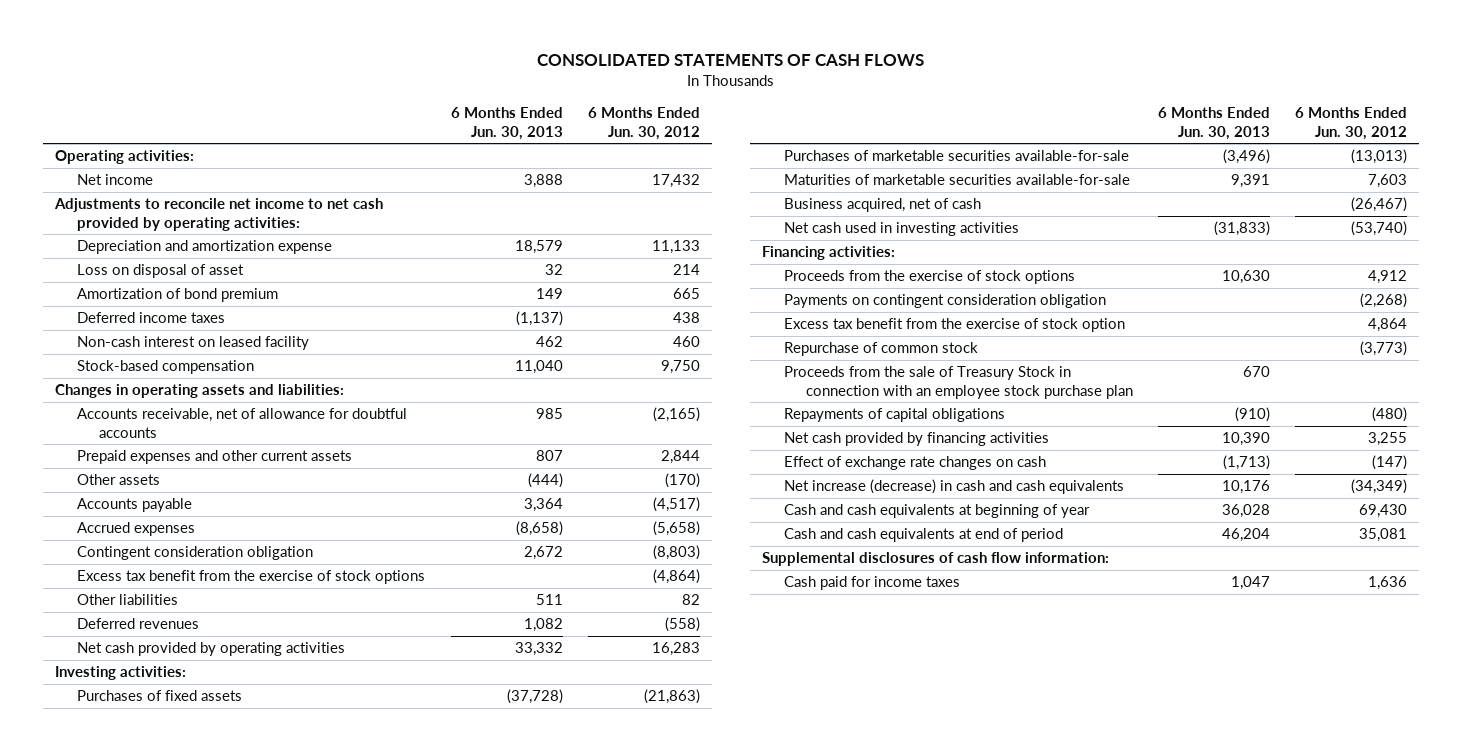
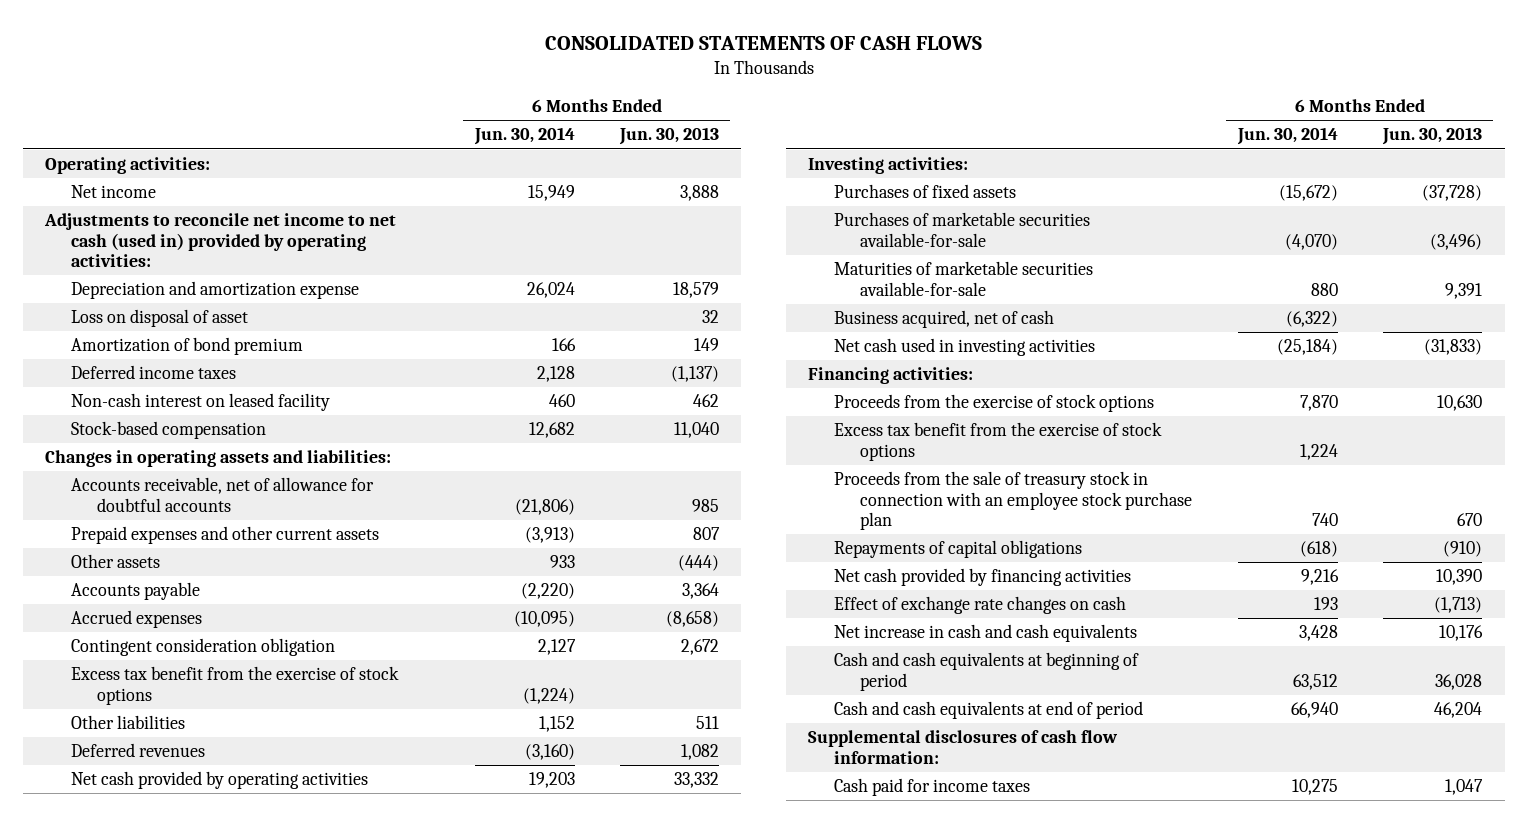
[587,107,700,140] 6 Months Ended Jun. 30, 2012 -> none
none -> [473,127,575,146] Jun. 30, 2014
[54,198,384,231] Adjustments to reconcile net income to net cash provided by operating activities: -> [44,213,397,268] Adjustments to reconcile net income to net cash (used in) provided by operating activities:
[784,294,1107,309] Payments on contingent consideration obligation -> none
[784,342,979,357] Repurchase of common stock -> none
[784,318,1126,333] Excess tax benefit from the exercise of stock option -> [834,422,1163,461] Excess tax benefit from the exercise of stock options
[784,366,1134,399] Proceeds from the sale of Treasury Stock in connection with an employee stock purchase plan -> [834,471,1193,531] Proceeds from the sale of treasury stock in connection with an employee stock purchase plan
[784,479,1125,495] Net increase (decrease) in cash and cash equivalents -> [834,624,1138,643] Net increase in cash and cash equivalents
[784,504,1091,519] Cash and cash equivalents at beginning of year -> [834,652,1140,691] Cash and cash equivalents at beginning of period

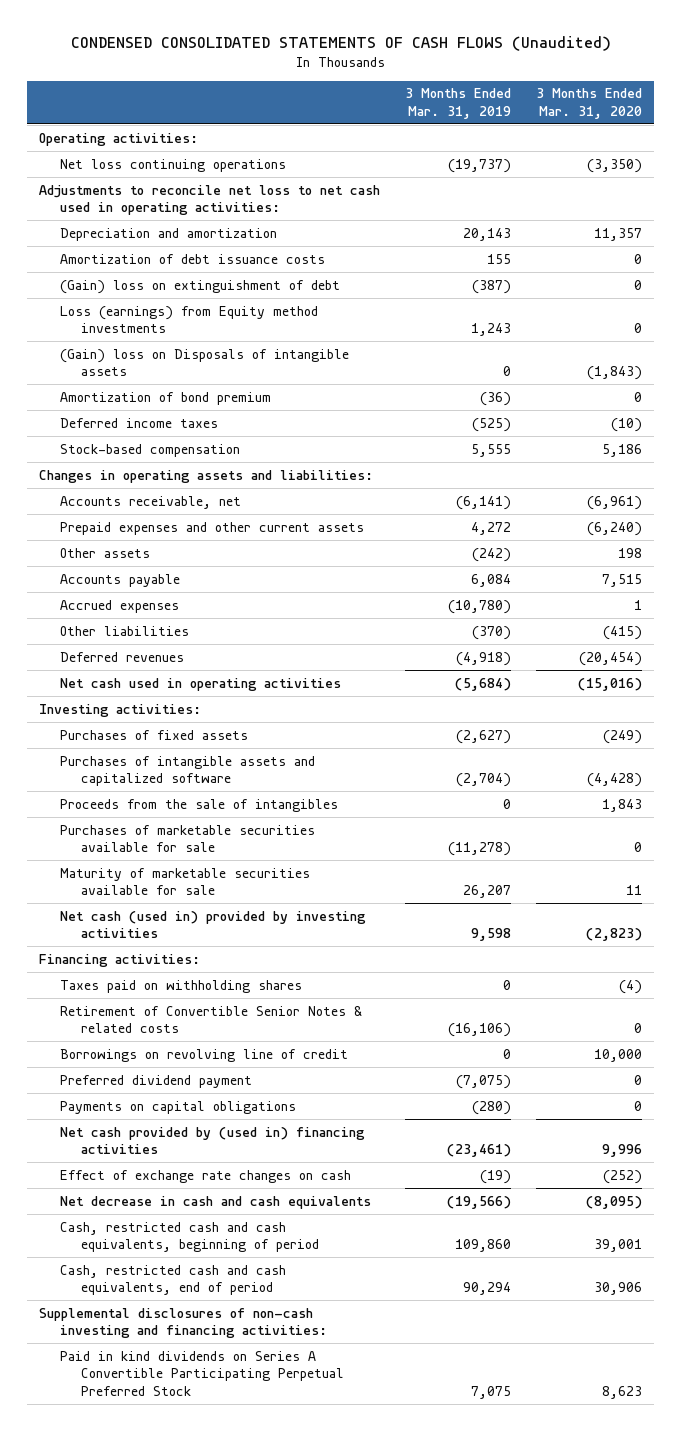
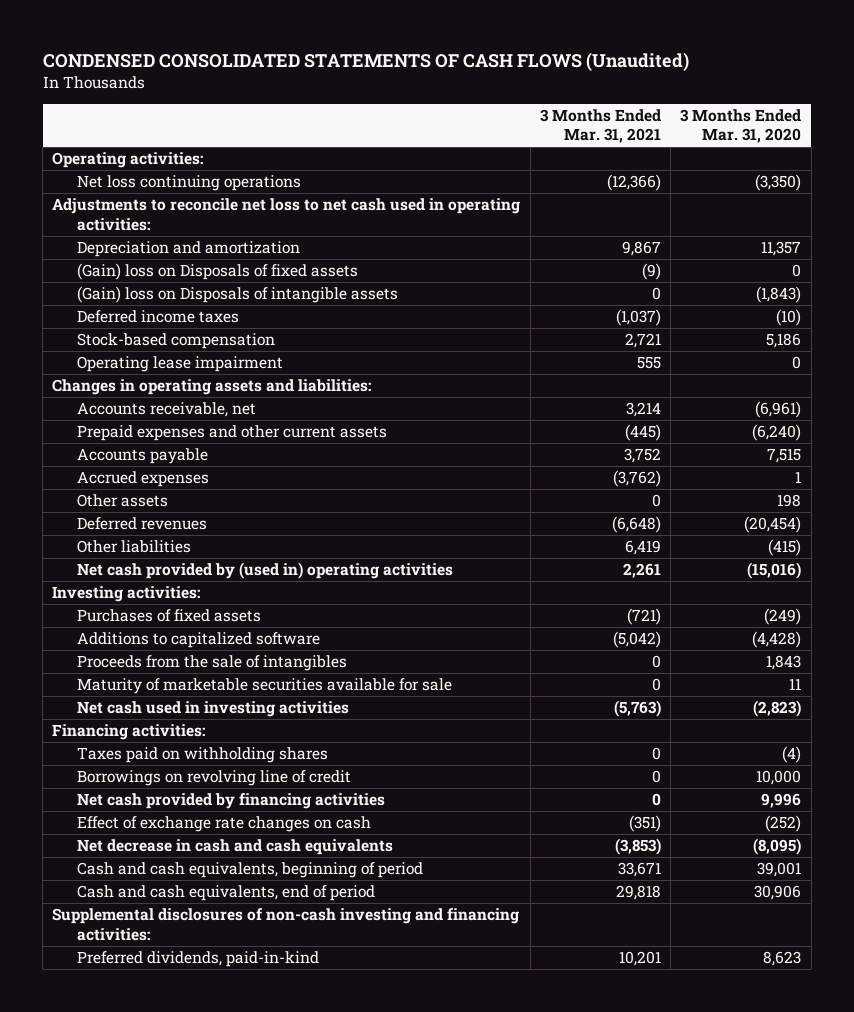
[405,88,512,119] 3 Months Ended Mar. 31, 2019 -> none
none -> [539,109,661,144] 3 Months Ended Mar. 31, 2021
[59,253,325,264] Amortization of debt issuance costs -> none
[59,279,340,294] (Gain) loss on extinguishment of debt -> none
[59,305,318,334] Loss (earnings) from Equity method investments -> none
none -> [77,263,359,281] (Gain) loss on Disposals of fixed assets
[59,391,271,405] Amortization of bond premium -> none
none -> [77,356,284,373] Operating lease impairment
[59,547,150,558] Other assets -> [77,494,169,508] Other assets
[59,625,189,636] Other liabilities -> [77,540,192,554] Other liabilities
[59,677,341,691] Net cash used in operating activities -> [77,562,454,580] Net cash provided by (used in) operating activities
[59,755,315,787] Purchases of intangible assets and capitalized software -> [77,632,321,649] Additions to capitalized software
[59,824,315,853] Purchases of marketable securities available for sale -> none
[59,910,366,939] Net cash (used in) provided by investing activities -> [77,701,350,718] Net cash used in investing activities
[59,1005,362,1034] Retirement of Convertible Senior Notes & related costs -> none
[59,1074,252,1088] Preferred dividend payment -> none
[59,1100,296,1114] Payments on capital obligations -> none
[59,1126,365,1155] Net cash provided by (used in) financing activities -> [77,793,386,810] Net cash provided by financing activities
[59,1221,319,1253] Cash, restricted cash and cash equivalents, beginning of period -> [77,862,424,879] Cash and cash equivalents, beginning of period
[59,1264,286,1296] Cash, restricted cash and cash equivalents, end of period -> [77,885,376,902] Cash and cash equivalents, end of period
[59,1350,344,1396] Paid in kind dividends on Series A Convertible Participating Perpetual Preferred Stock -> [77,951,320,968] Preferred dividends, paid-in-kind

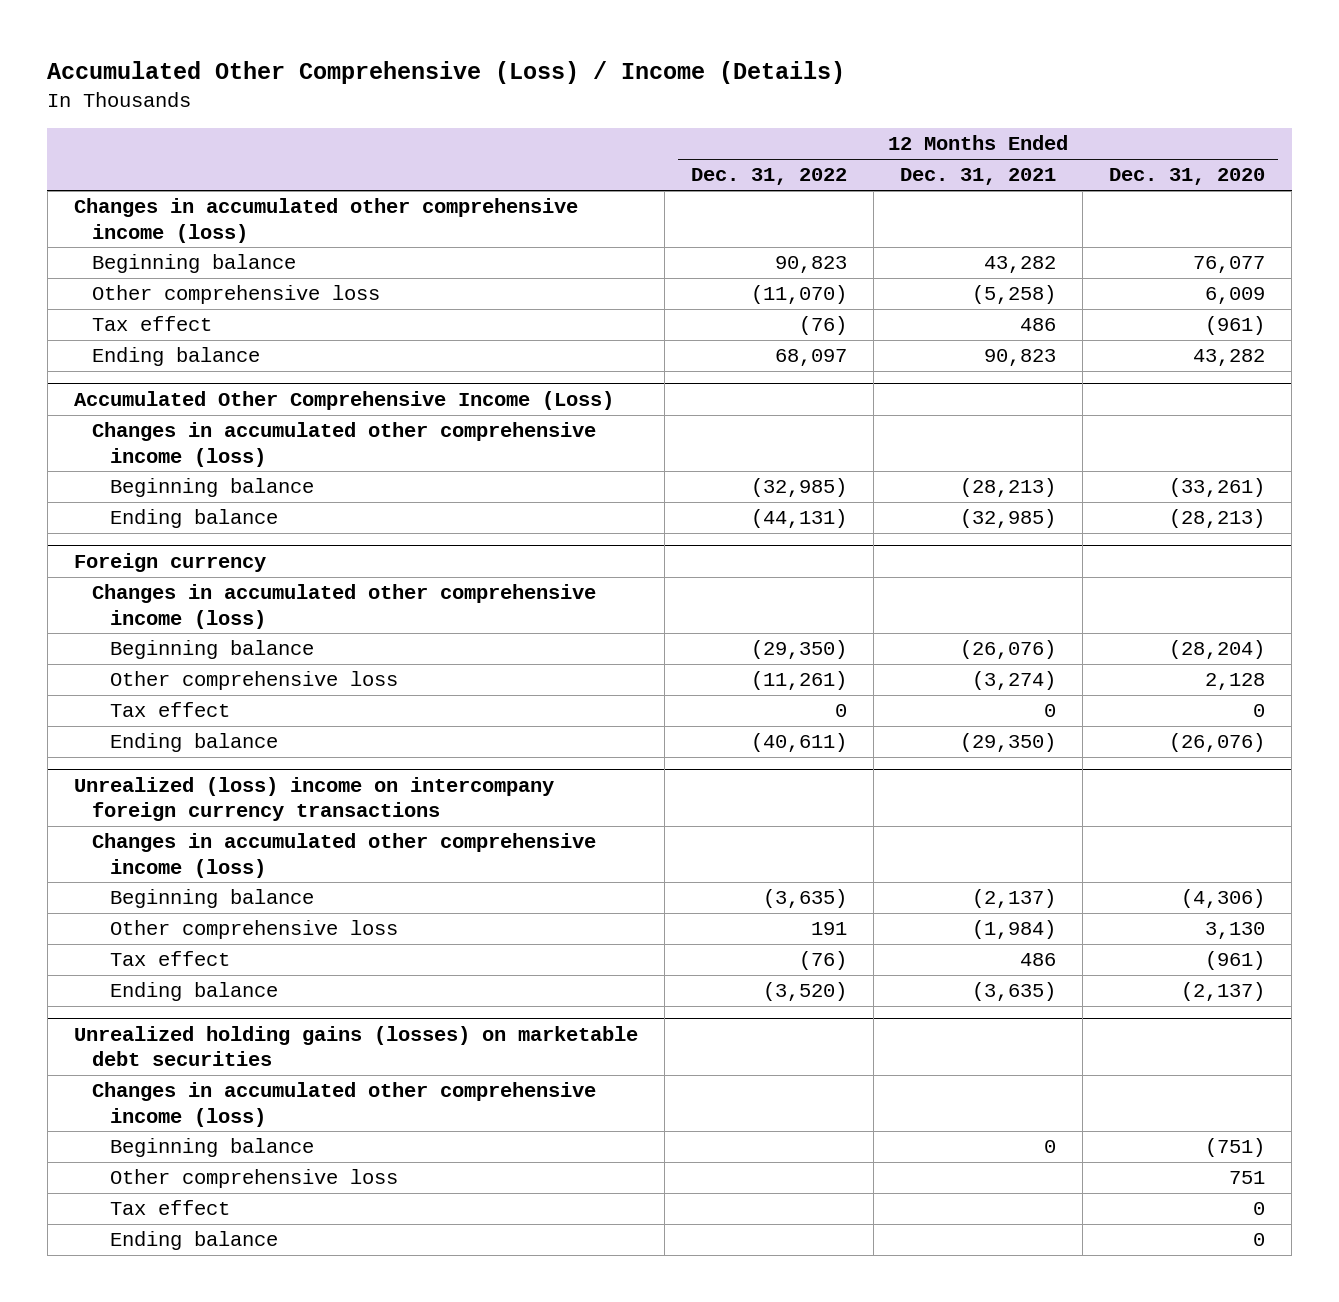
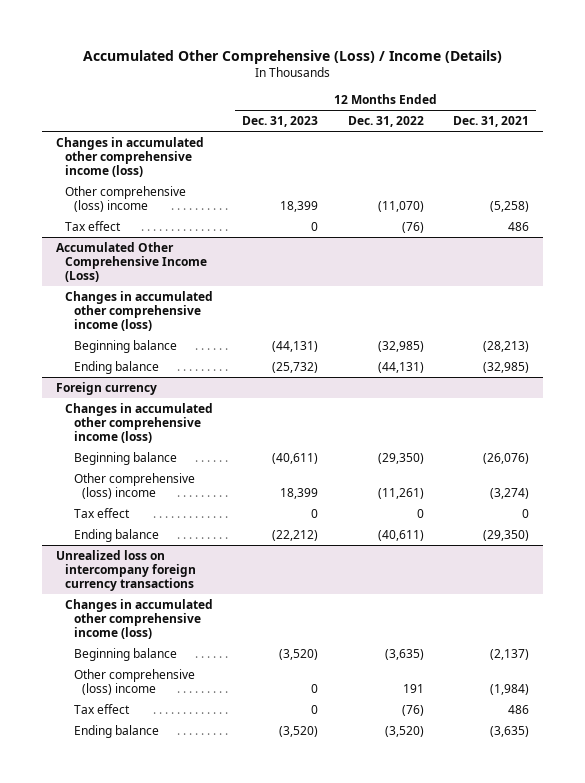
[1109,168,1266,186] Dec. 31, 2020 -> none
none -> [242,115,319,127] Dec. 31, 2023
[91,254,296,274] Beginning balance -> none
[91,285,380,305] Other comprehensive loss -> [65,185,187,212] Other comprehensive (loss) income
[91,347,260,367] Ending balance -> none
[110,671,399,691] Other comprehensive loss -> [73,472,195,499] Other comprehensive (loss) income
[73,776,554,822] Unrealized (loss) income on intercompany foreign currency transactions -> [56,549,197,592] Unrealized loss on intercompany foreign currency transactions
[110,920,399,940] Other comprehensive loss -> [73,668,195,695] Other comprehensive (loss) income
[73,1025,638,1067] Unrealized holding gains (losses) on marketable debt securities -> none
[91,1082,596,1127] Changes in accumulated other comprehensive income (loss) -> none
[110,1138,315,1158] Beginning balance -> none
[110,1169,399,1189] Other comprehensive loss -> none
[110,1200,231,1216] Tax effect -> none
[110,1231,279,1251] Ending balance -> none

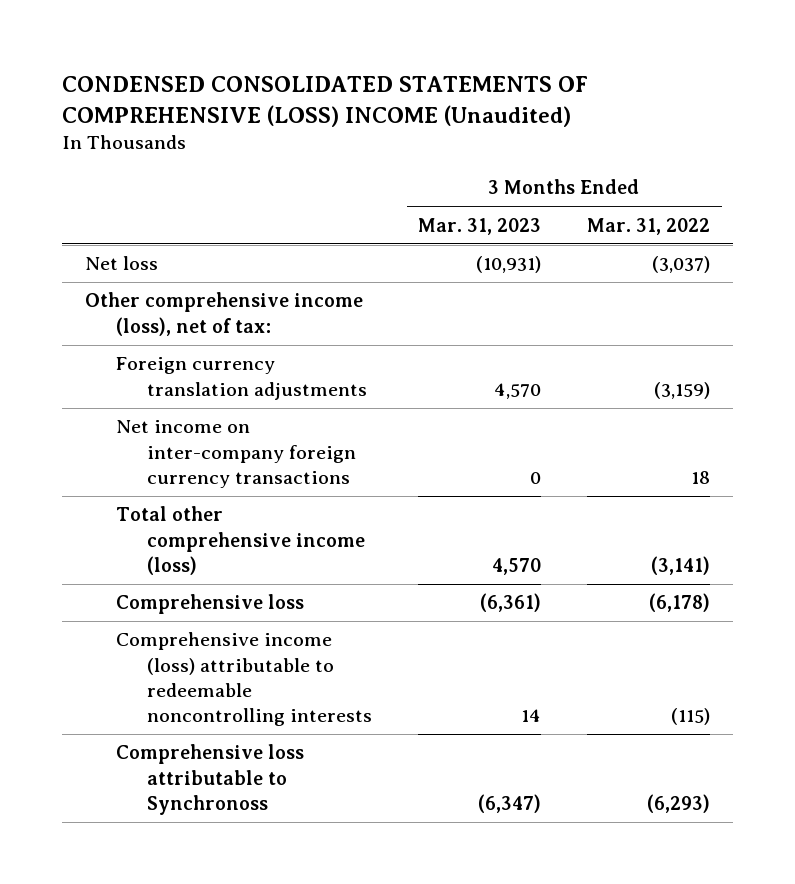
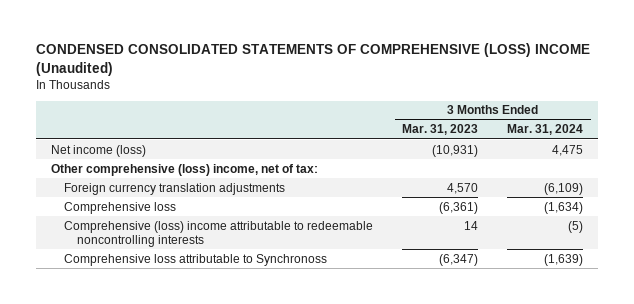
[587,217,711,235] Mar. 31, 2022 -> none
none -> [507,124,584,136] Mar. 31, 2024
[85,256,159,271] Net loss -> [50,144,146,157] Net income (loss)
[85,292,364,336] Other comprehensive income (loss), net of tax: -> [50,163,318,176] Other comprehensive (loss) income, net of tax:
[116,420,357,488] Net income on inter-company foreign currency transactions -> none
[116,506,366,575] Total other comprehensive income (loss) -> none
[116,632,373,726] Comprehensive income (loss) attributable to redeemable noncontrolling interests -> [63,220,373,247] Comprehensive (loss) income attributable to redeemable noncontrolling interests

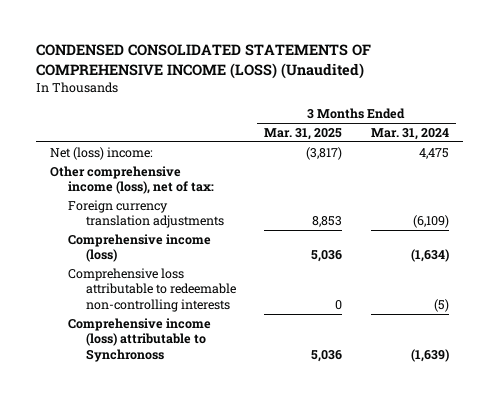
[36,43,591,76] CONDENSED CONSOLIDATED STATEMENTS OF COMPREHENSIVE (LOSS) INCOME (Unaudited) -> [35,44,371,79] CONDENSED CONSOLIDATED STATEMENTS OF COMPREHENSIVE INCOME (LOSS) (Unaudited)
[402,124,479,136] Mar. 31, 2023 -> none
none -> [264,127,343,140] Mar. 31, 2025
[50,144,146,157] Net income (loss) -> [49,146,153,160] Net (loss) income:
[50,163,318,176] Other comprehensive (loss) income, net of tax: -> [49,165,214,195] Other comprehensive income (loss), net of tax:
[63,201,176,214] Comprehensive loss -> [67,233,211,263] Comprehensive income (loss)
[63,220,373,247] Comprehensive (loss) income attributable to redeemable noncontrolling interests -> [67,267,237,312] Comprehensive loss attributable to redeemable non-controlling interests
[63,253,327,266] Comprehensive loss attributable to Synchronoss -> [67,317,211,362] Comprehensive income (loss) attributable to Synchronoss

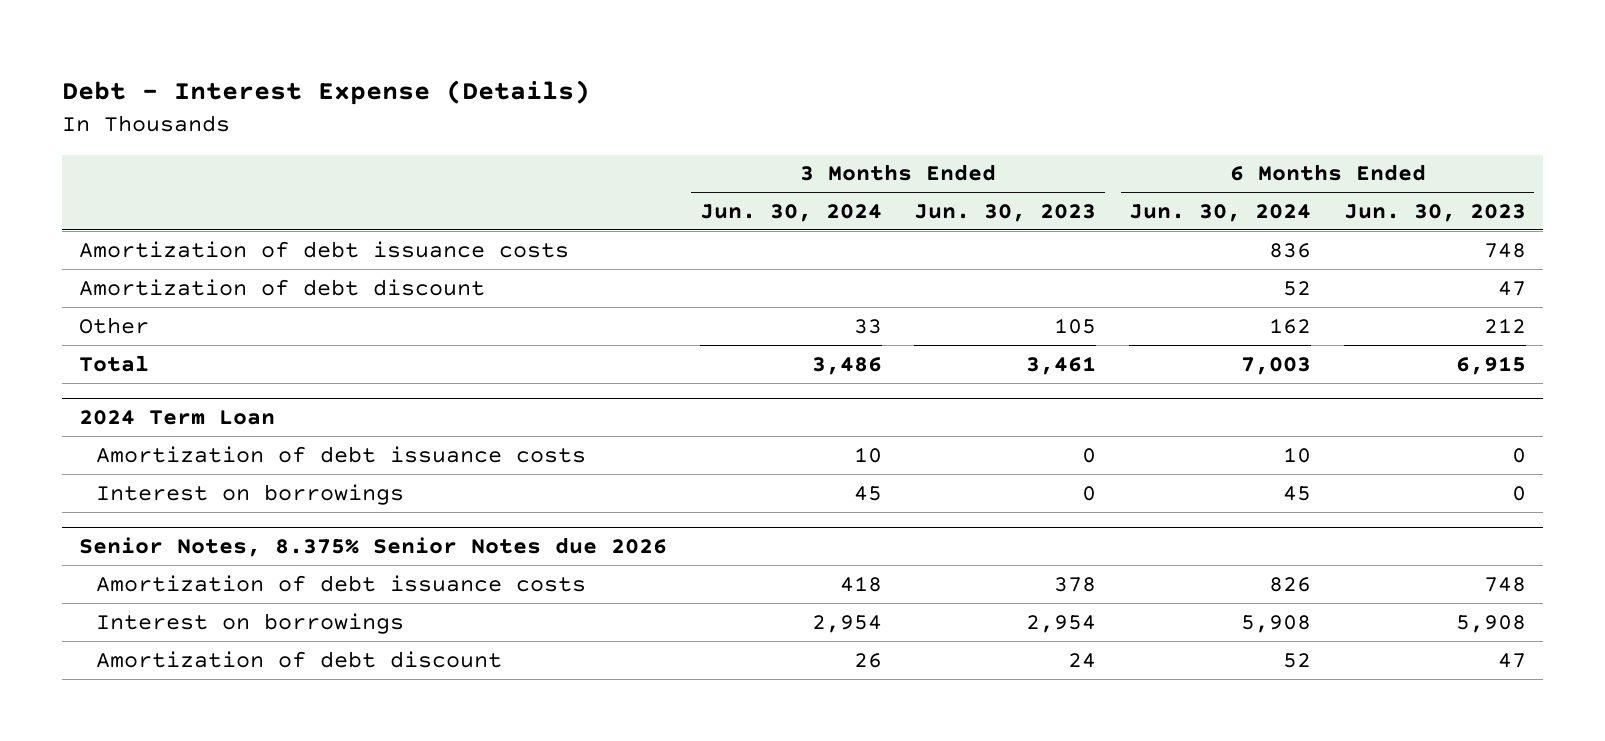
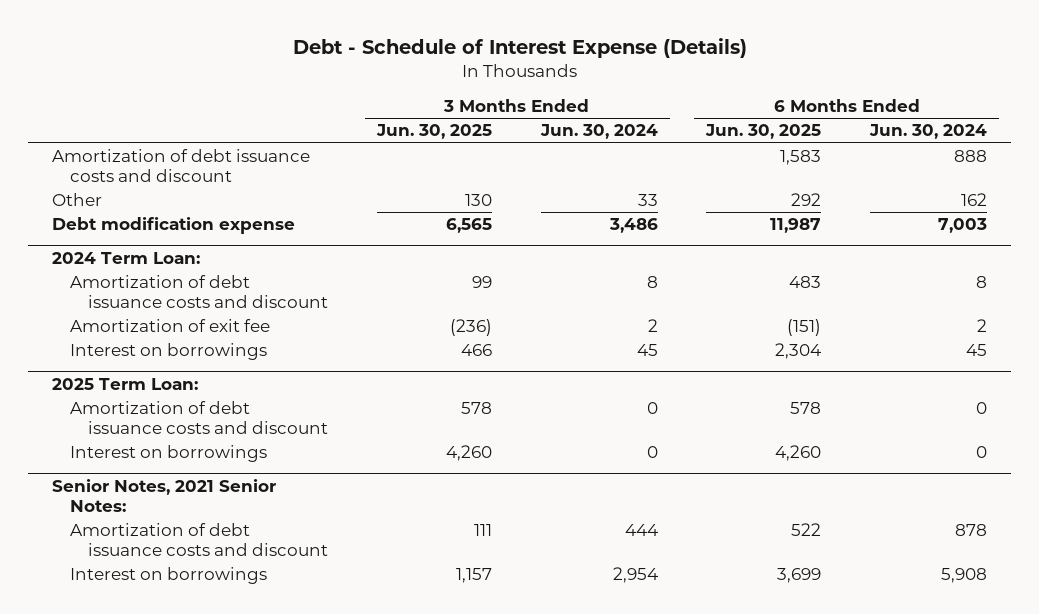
[62,80,591,106] Debt - Interest Expense (Details) -> [292,38,747,59] Debt - Schedule of Interest Expense (Details)
[914,204,1097,223] Jun. 30, 2023 -> none
[1344,204,1527,223] Jun. 30, 2023 -> none
none -> [376,124,493,140] Jun. 30, 2025
none -> [705,124,822,140] Jun. 30, 2025
[78,278,485,296] Amortization of debt discount -> none
[78,240,569,258] Amortization of debt issuance costs -> [51,149,310,182] Amortization of debt issuance costs and discount
[1269,242,1312,258] 836 -> [954,150,988,163] 888
[78,354,149,372] Total -> [51,217,295,235] Debt modification expense
[78,409,275,425] 2024 Term Loan -> [51,251,200,264] 2024 Term Loan:
[95,445,586,463] Amortization of debt issuance costs -> [70,275,329,308] Amortization of debt issuance costs and discount
[853,446,882,463] 10 -> [646,276,658,289] 8
[1283,446,1312,463] 10 -> [976,276,988,289] 8
none -> [70,319,271,333] Amortization of exit fee
[78,536,667,557] Senior Notes, 8.375% Senior Notes due 2026 -> none
none -> [51,377,198,390] 2025 Term Loan:
[95,574,586,592] Amortization of debt issuance costs -> [70,401,329,434] Amortization of debt issuance costs and discount
[839,575,882,592] 418 -> [646,402,658,415] 0
[1269,576,1312,592] 826 -> [976,402,988,415] 0
none -> [70,445,268,463] Interest on borrowings
none -> [51,478,276,512] Senior Notes, 2021 Senior Notes:
none -> [70,523,329,556] Amortization of debt issuance costs and discount
[95,650,502,668] Amortization of debt discount -> none

